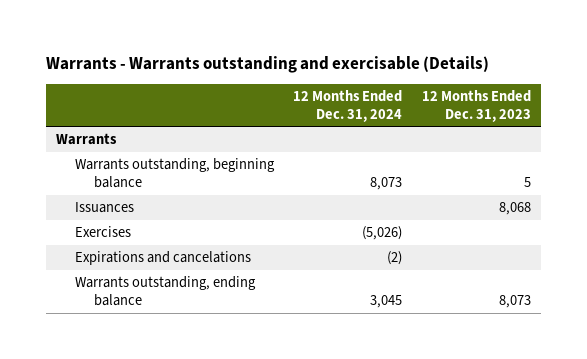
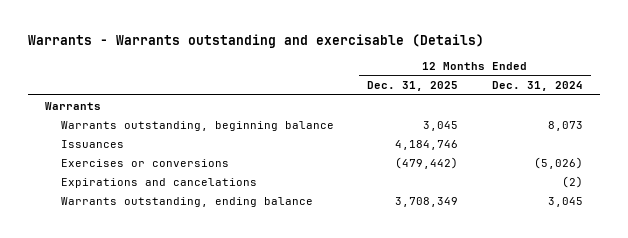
[421,89,531,122] 12 Months Ended Dec. 31, 2023 -> none
none -> [367,81,459,92] Dec. 31, 2025
[74,226,131,238] Exercises -> [60,158,229,167] Exercises or conversions

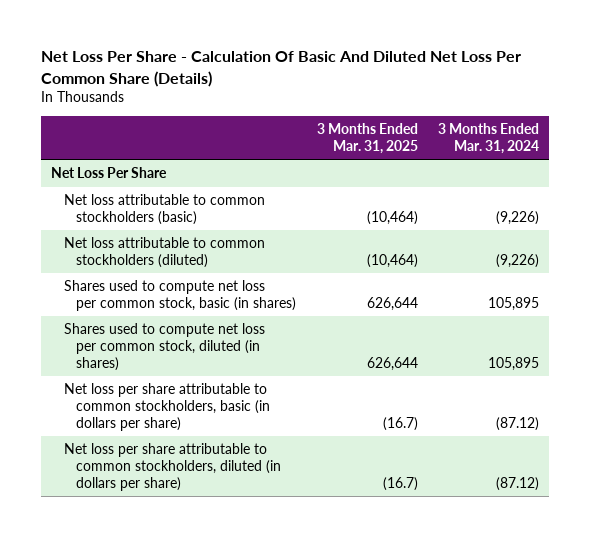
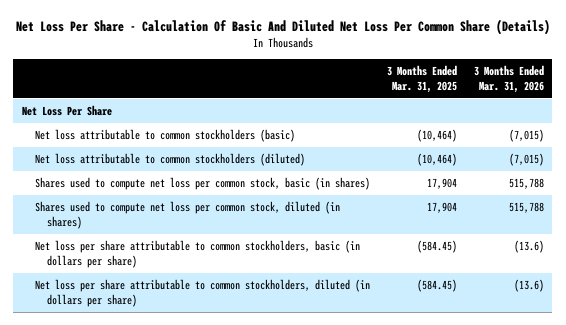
[437,123,539,154] 3 Months Ended Mar. 31, 2024 -> none
none -> [473,64,544,93] 3 Months Ended Mar. 31, 2026
[366,297,418,312] 626,644 -> [426,178,457,190] 17,904
[366,356,418,371] 626,644 -> [426,202,457,214] 17,904
[382,416,418,431] (16.7) -> [416,240,457,254] (584.45)
[382,476,418,491] (16.7) -> [416,279,457,293] (584.45)

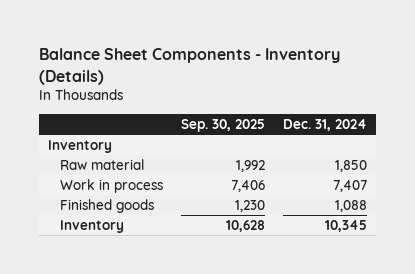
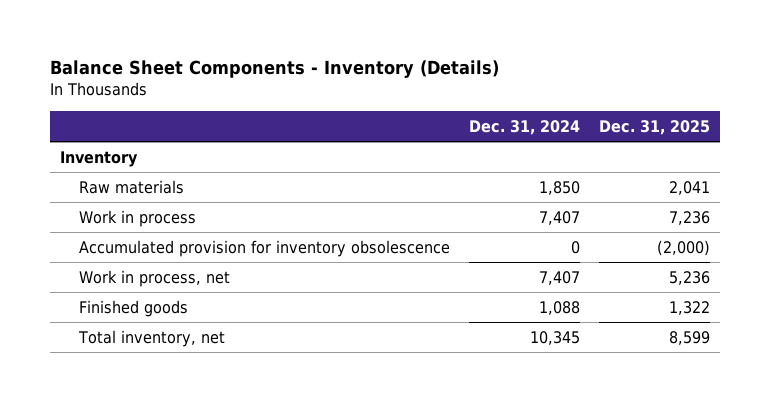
[181,119,266,133] Sep. 30, 2025 -> none
none -> [599,119,711,135] Dec. 31, 2025
[60,159,145,171] Raw material -> [79,179,185,194] Raw materials
none -> [79,239,451,257] Accumulated provision for inventory obsolescence
none -> [79,269,231,287] Work in process, net
[60,220,125,234] Inventory -> [78,329,226,347] Total inventory, net

